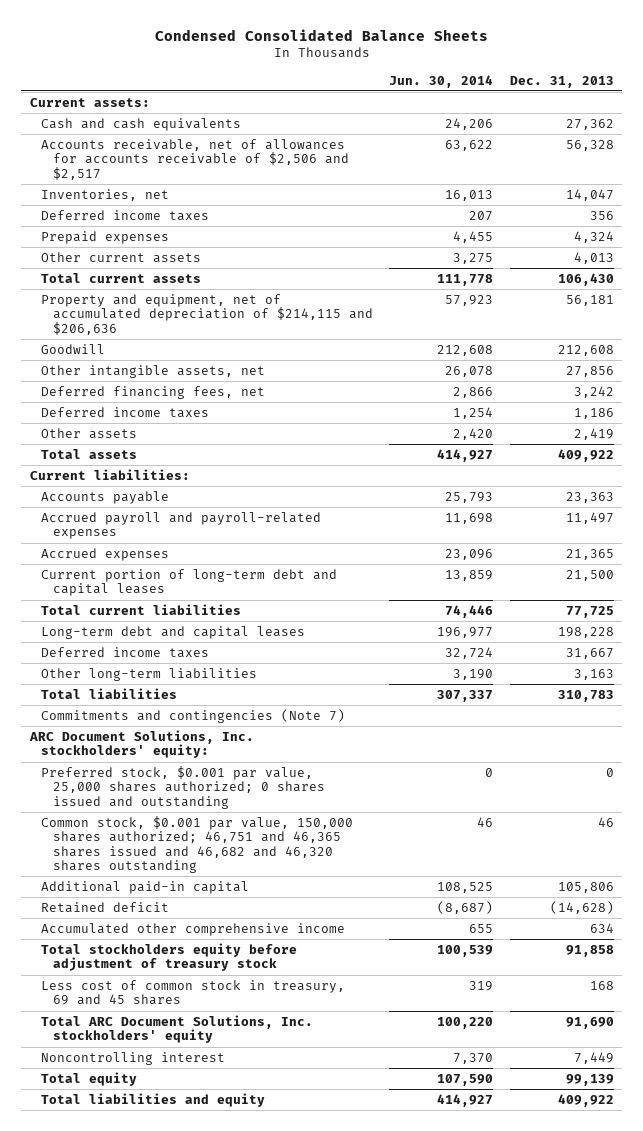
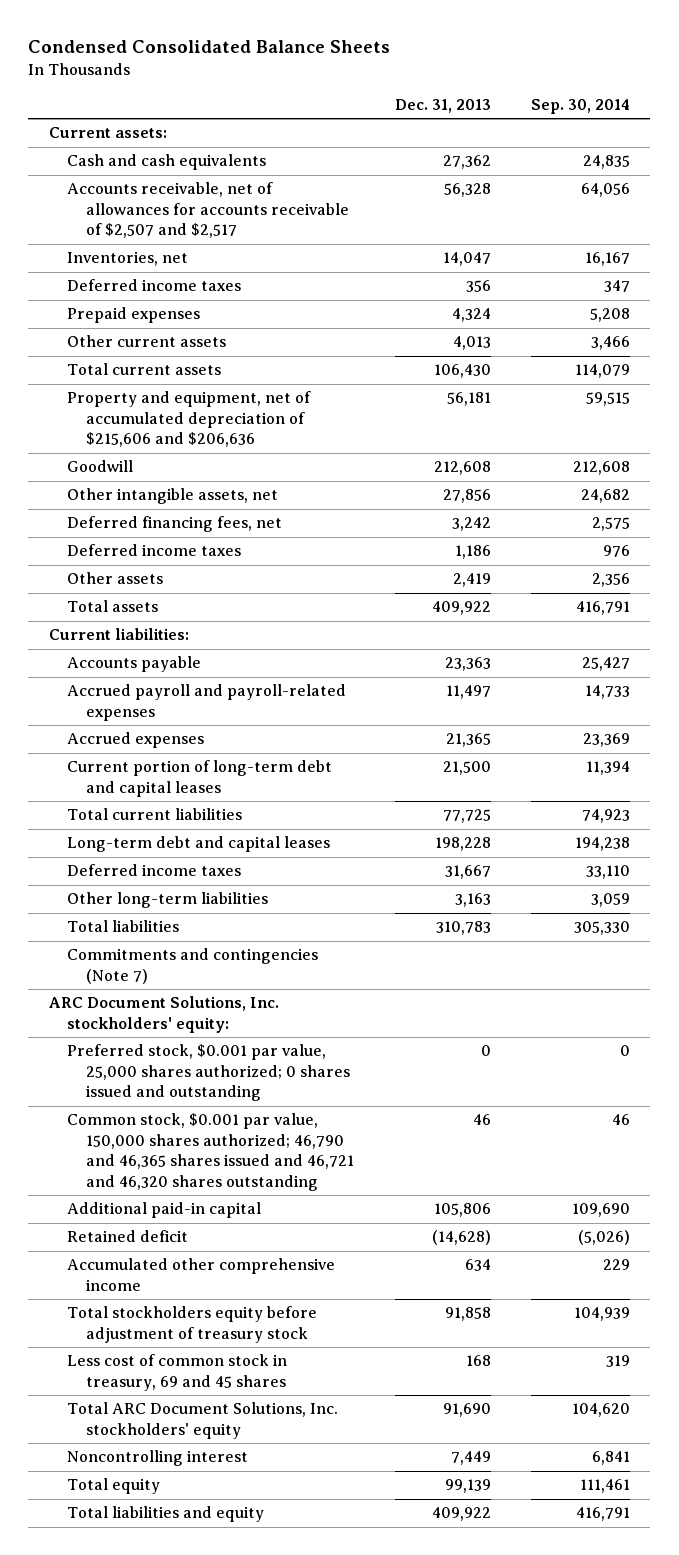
[389,74,494,88] Jun. 30, 2014 -> none
none -> [531,99,631,115] Sep. 30, 2014
[41,139,350,180] Accounts receivable, net of allowances for accounts receivable of $2,506 and $2,517 -> [67,182,350,239] Accounts receivable, net of allowances for accounts receivable of $2,507 and $2,517
[41,294,374,335] Property and equipment, net of accumulated depreciation of $214,115 and $206,636 -> [67,391,312,448] Property and equipment, net of accumulated depreciation of $215,606 and $206,636
[41,816,354,874] Common stock, $0.001 par value, 150,000 shares authorized; 46,751 and 46,365 shares issued and 46,682 and 46,320 shares outstanding -> [67,1113,355,1191] Common stock, $0.001 par value, 150,000 shares authorized; 46,790 and 46,365 shares issued and 46,721 and 46,320 shares outstanding

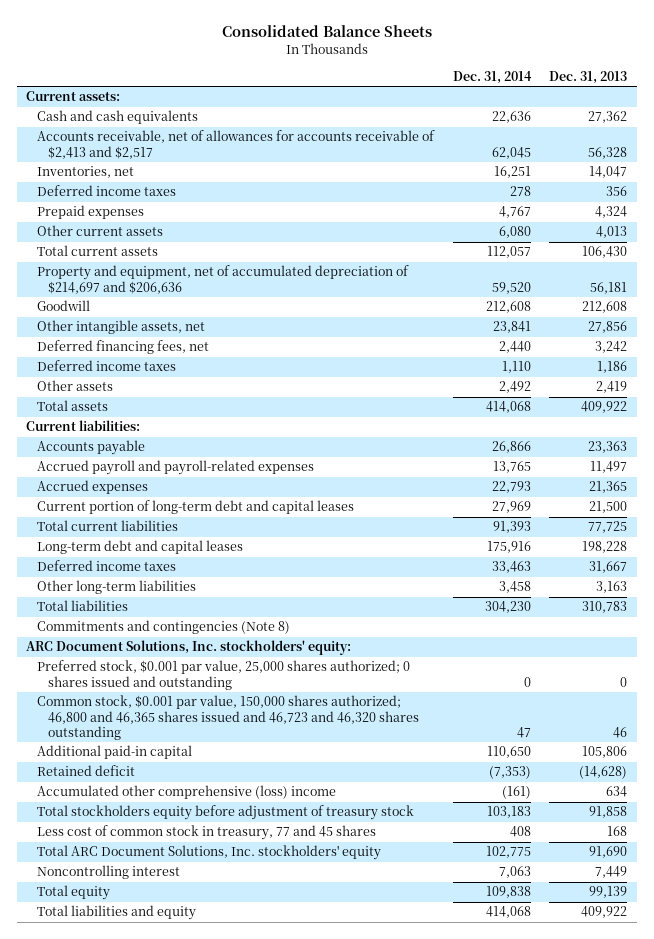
[28,40,391,54] Condensed Consolidated Balance Sheets -> [221,24,432,37] Consolidated Balance Sheets
[531,99,631,115] Sep. 30, 2014 -> none
none -> [452,70,532,84] Dec. 31, 2014
[67,182,350,239] Accounts receivable, net of allowances for accounts receivable of $2,507 and $2,517 -> [37,130,436,159] Accounts receivable, net of allowances for accounts receivable of $2,413 and $2,517
[67,391,312,448] Property and equipment, net of accumulated depreciation of $215,606 and $206,636 -> [37,265,410,294] Property and equipment, net of accumulated depreciation of $214,697 and $206,636
[67,948,319,984] Commitments and contingencies (Note 7) -> [37,620,291,635] Commitments and contingencies (Note 8)
[67,1113,355,1191] Common stock, $0.001 par value, 150,000 shares authorized; 46,790 and 46,365 shares issued and 46,721 and 46,320 shares outstanding -> [37,695,420,740] Common stock, $0.001 par value, 150,000 shares authorized; 46,800 and 46,365 shares issued and 46,723 and 46,320 shares outstanding
[67,1258,336,1291] Accumulated other comprehensive income -> [37,785,337,800] Accumulated other comprehensive (loss) income
[67,1354,288,1391] Less cost of common stock in treasury, 69 and 45 shares -> [37,825,377,841] Less cost of common stock in treasury, 77 and 45 shares

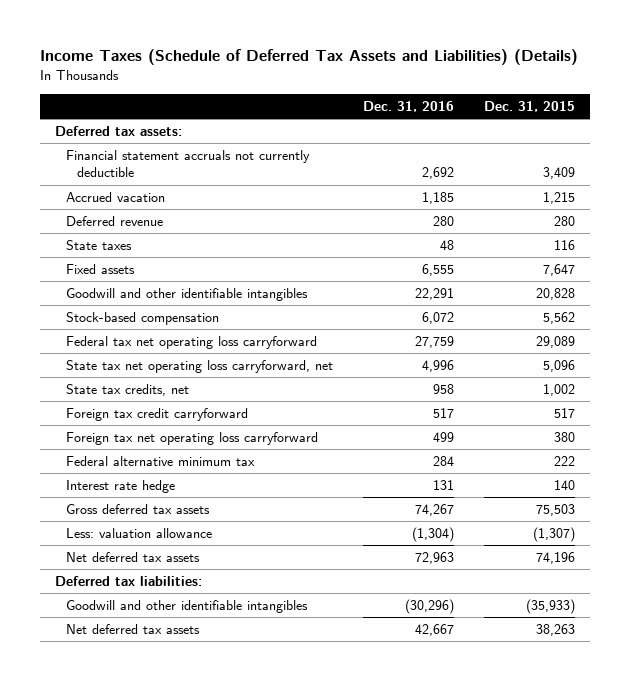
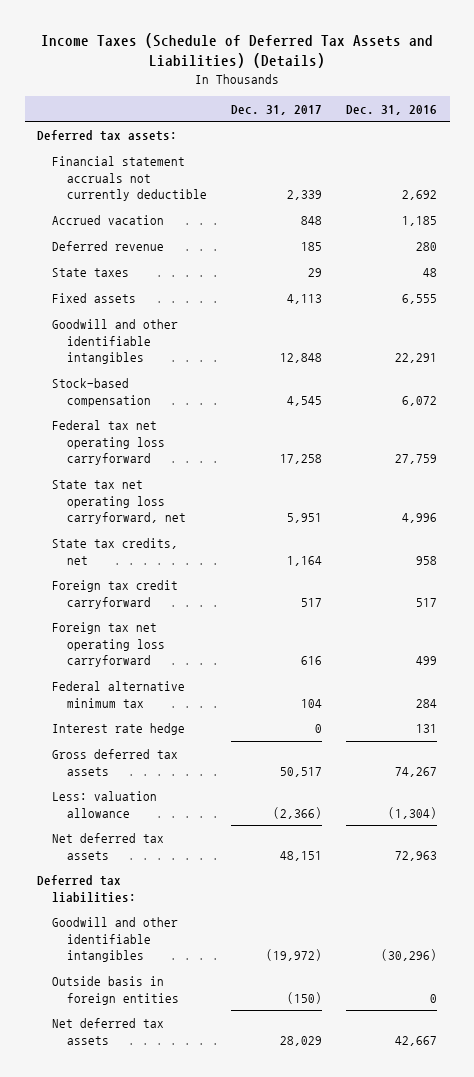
[484,100,576,112] Dec. 31, 2015 -> none
none -> [231,104,323,115] Dec. 31, 2017
none -> [51,975,179,1005] Outside basis in foreign entities

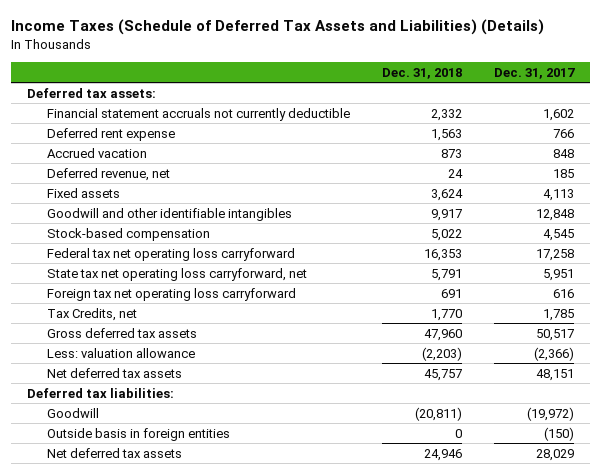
[346,104,438,115] Dec. 31, 2016 -> none
none -> [381,67,462,79] Dec. 31, 2018
[287,190,323,201] 2,339 -> [543,108,575,121] 1,602
none -> [46,127,175,141] Deferred rent expense
[51,267,129,277] State taxes -> none
[51,240,164,251] Deferred revenue -> [46,167,170,181] Deferred revenue, net
[51,537,178,565] State tax credits, net -> none
[51,579,178,609] Foreign tax credit carryforward -> none
[51,680,185,708] Federal alternative minimum tax -> none
[51,722,185,735] Interest rate hedge -> none
none -> [46,307,137,321] Tax Credits, net
[51,916,178,963] Goodwill and other identifiable intangibles -> [46,407,99,418] Goodwill

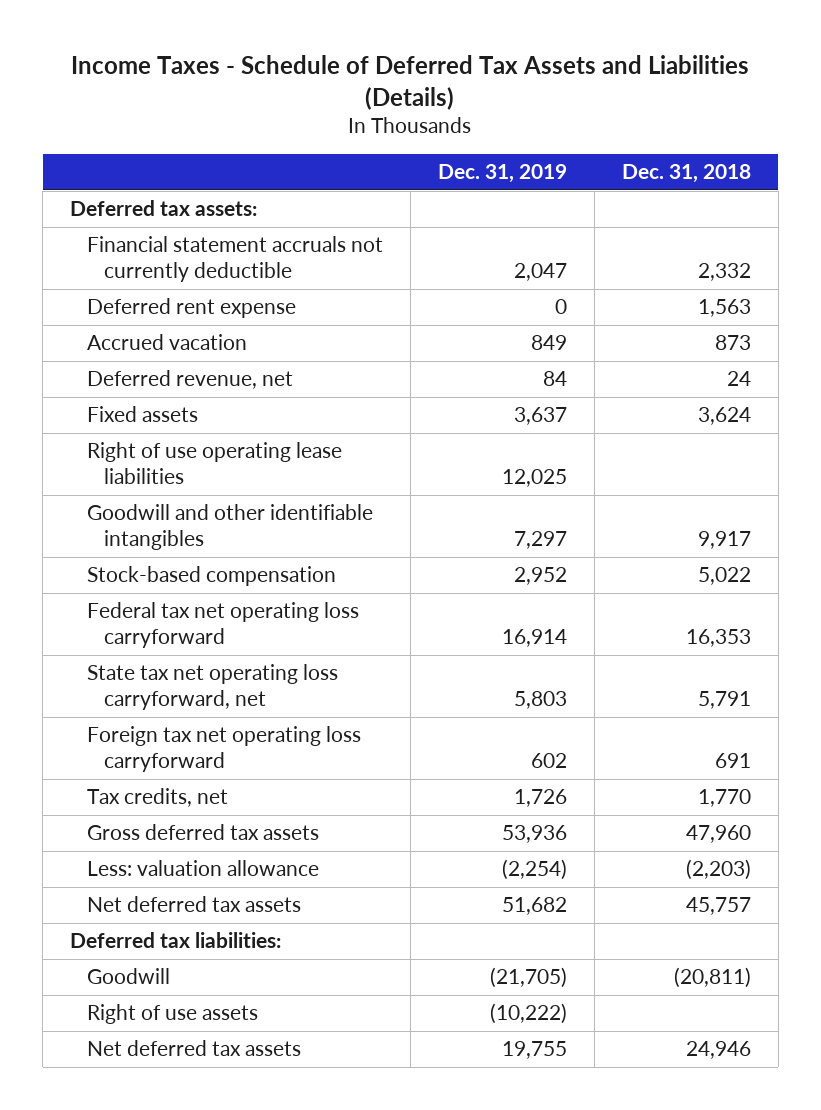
[10,19,544,36] Income Taxes (Schedule of Deferred Tax Assets and Liabilities) (Details) -> [71,55,750,110] Income Taxes - Schedule of Deferred Tax Assets and Liabilities (Details)
[494,67,576,79] Dec. 31, 2017 -> none
none -> [437,163,567,183] Dec. 31, 2019
none -> [87,442,343,485] Right of use operating lease liabilities
[46,307,137,321] Tax Credits, net -> [87,788,229,808] Tax credits, net
[46,427,230,441] Outside basis in foreign entities -> none
none -> [87,1004,259,1025] Right of use assets

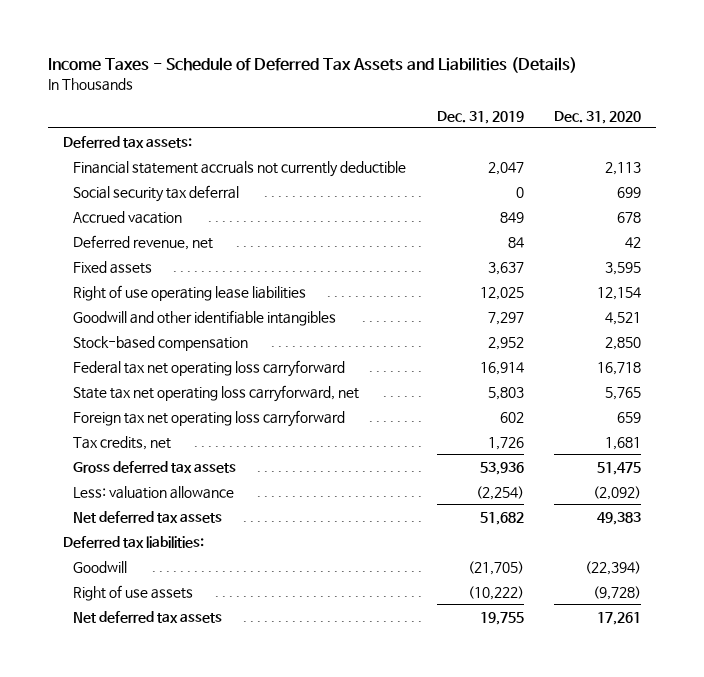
[621,163,751,183] Dec. 31, 2018 -> none
none -> [553,110,641,124] Dec. 31, 2020
[87,298,297,319] Deferred rent expense -> none
none -> [73,184,240,202] Social security tax deferral

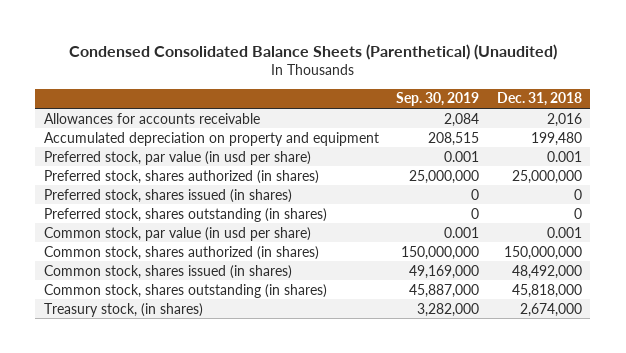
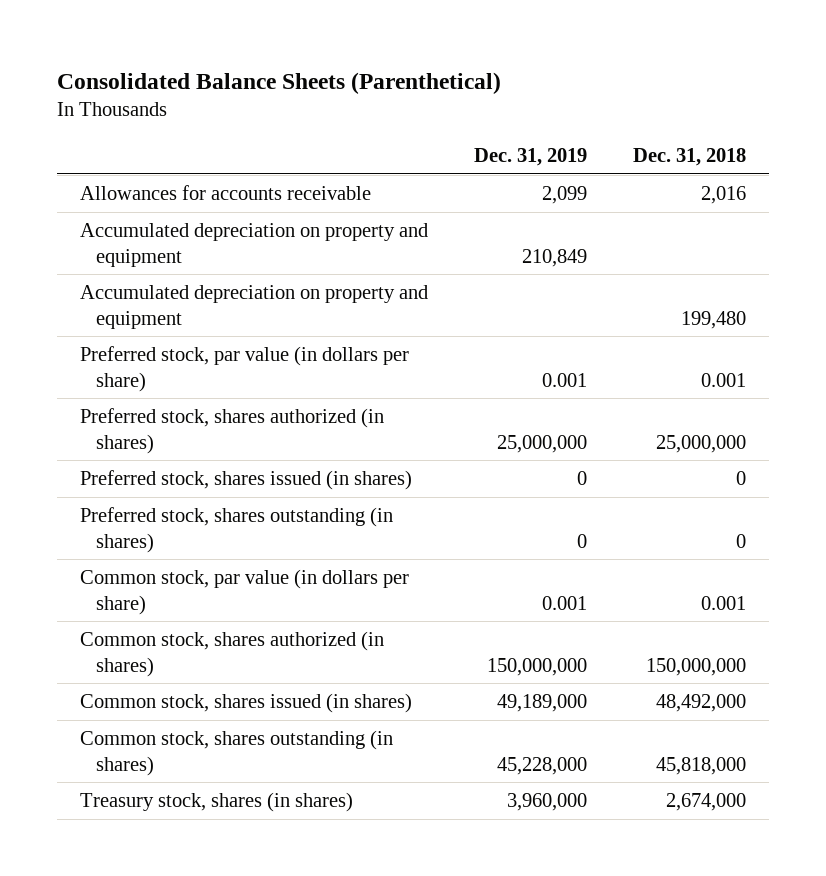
[68,43,557,60] Condensed Consolidated Balance Sheets (Parenthetical) (Unaudited) -> [57,71,502,94] Consolidated Balance Sheets (Parenthetical)
[396,92,480,107] Sep. 30, 2019 -> none
none -> [474,147,588,166] Dec. 31, 2019
none -> [80,223,429,267] Accumulated depreciation on property and equipment
[43,150,311,165] Preferred stock, par value (in usd per share) -> [80,346,410,392] Preferred stock, par value (in dollars per share)
[43,226,311,241] Common stock, par value (in usd per share) -> [80,569,410,615] Common stock, par value (in dollars per share)
[43,302,203,317] Treasury stock, (in shares) -> [80,792,354,813] Treasury stock, shares (in shares)

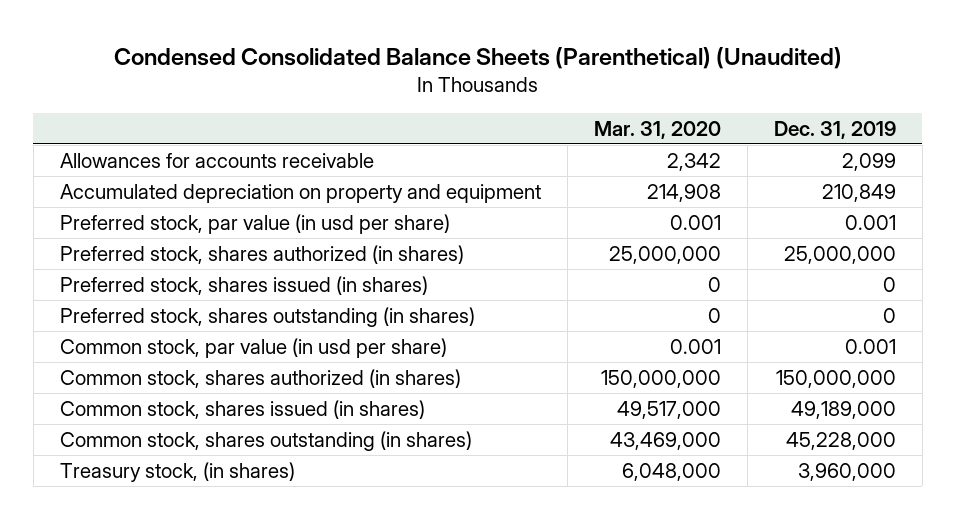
[57,71,502,94] Consolidated Balance Sheets (Parenthetical) -> [113,46,842,69] Condensed Consolidated Balance Sheets (Parenthetical) (Unaudited)
[633,147,747,166] Dec. 31, 2018 -> none
none -> [593,120,721,139] Mar. 31, 2020
[80,285,429,329] Accumulated depreciation on property and equipment -> none
[80,346,410,392] Preferred stock, par value (in dollars per share) -> [59,213,450,234] Preferred stock, par value (in usd per share)
[80,569,410,615] Common stock, par value (in dollars per share) -> [59,337,447,358] Common stock, par value (in usd per share)
[80,792,354,813] Treasury stock, shares (in shares) -> [59,461,295,482] Treasury stock, (in shares)

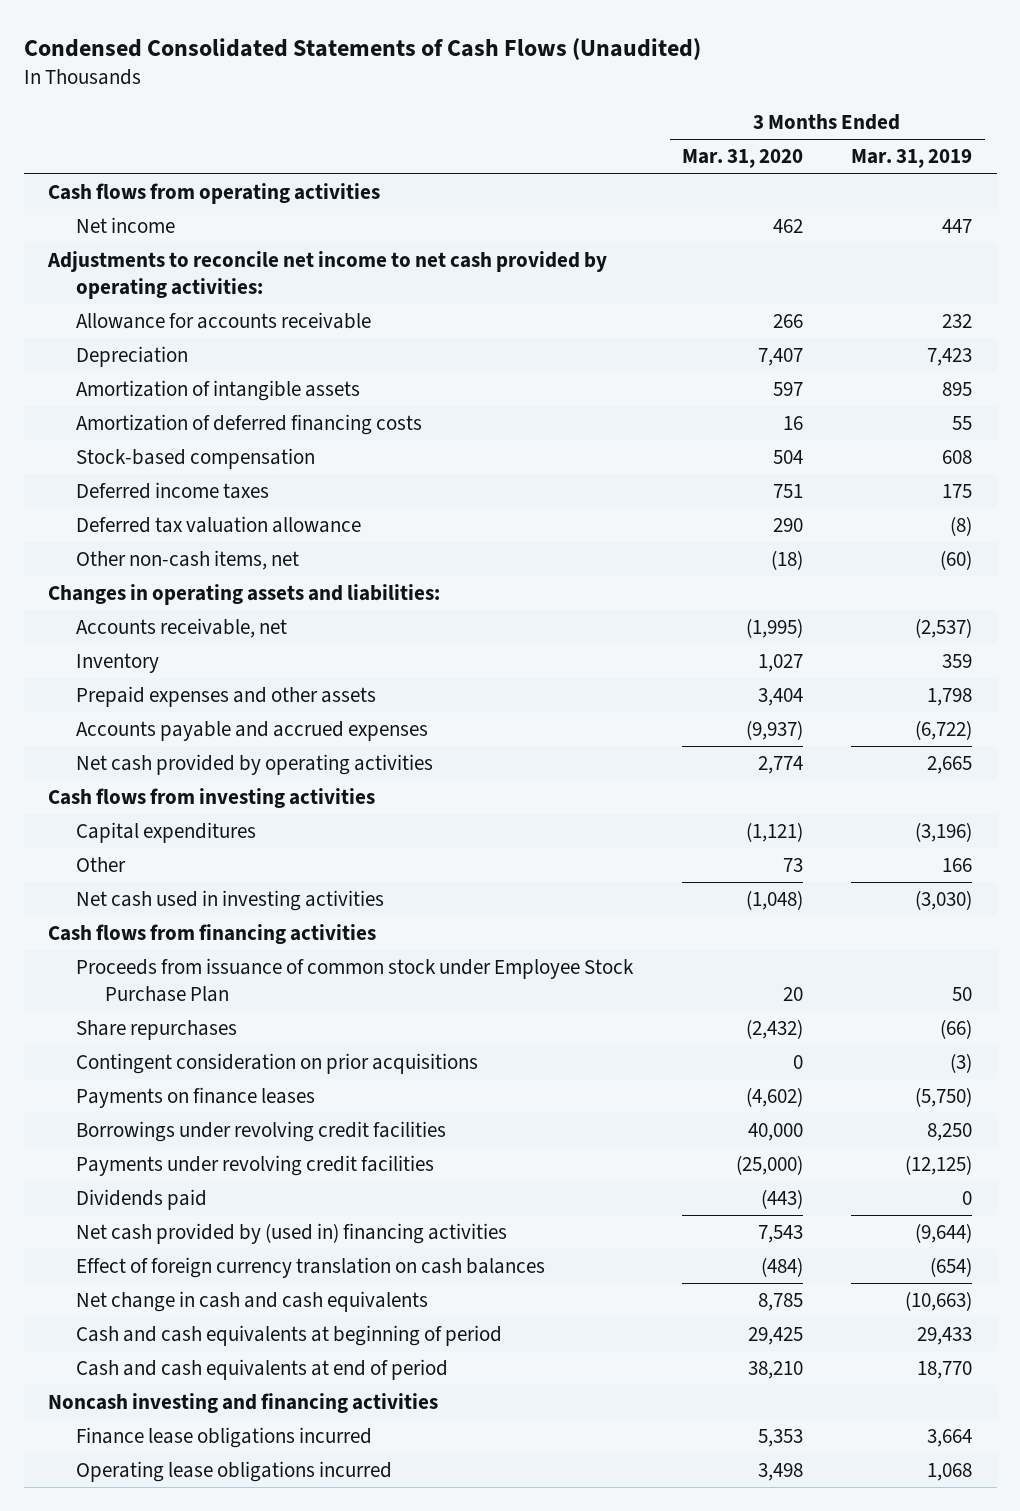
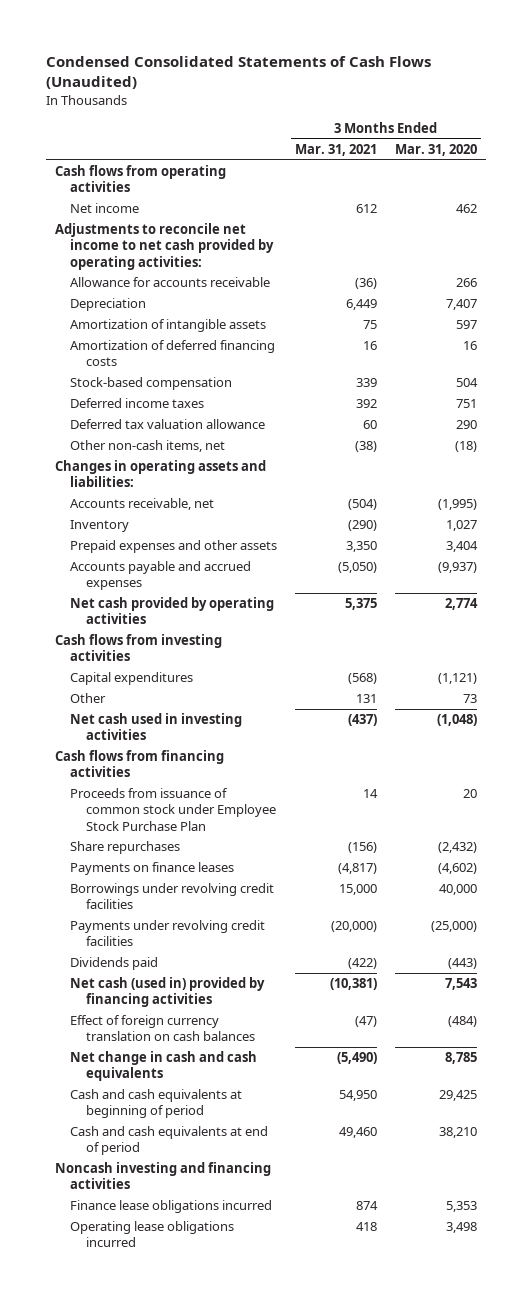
[851,149,973,169] Mar. 31, 2019 -> none
none -> [295,144,378,157] Mar. 31, 2021
[76,1052,479,1074] Contingent consideration on prior acquisitions -> none
[76,1222,508,1244] Net cash provided by (used in) financing activities -> [70,977,266,1008] Net cash (used in) provided by financing activities

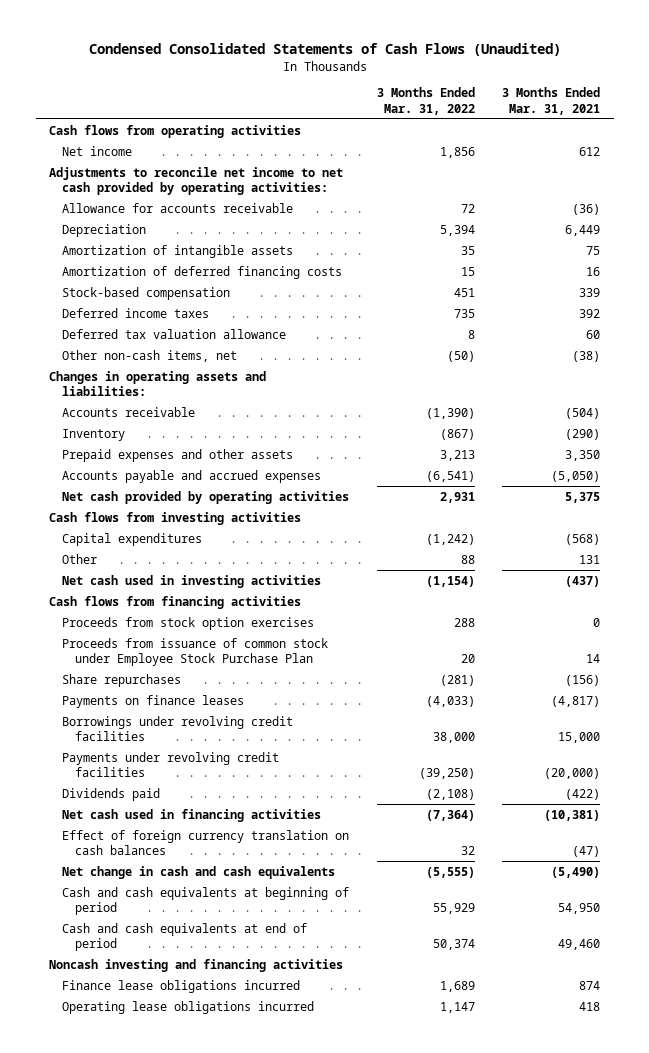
[394,144,477,157] Mar. 31, 2020 -> none
none -> [376,87,475,115] 3 Months Ended Mar. 31, 2022
[70,498,215,511] Accounts receivable, net -> [62,406,196,417] Accounts receivable
none -> [62,616,315,630] Proceeds from stock option exercises
[70,977,266,1008] Net cash (used in) provided by financing activities -> [62,808,322,822] Net cash used in financing activities

